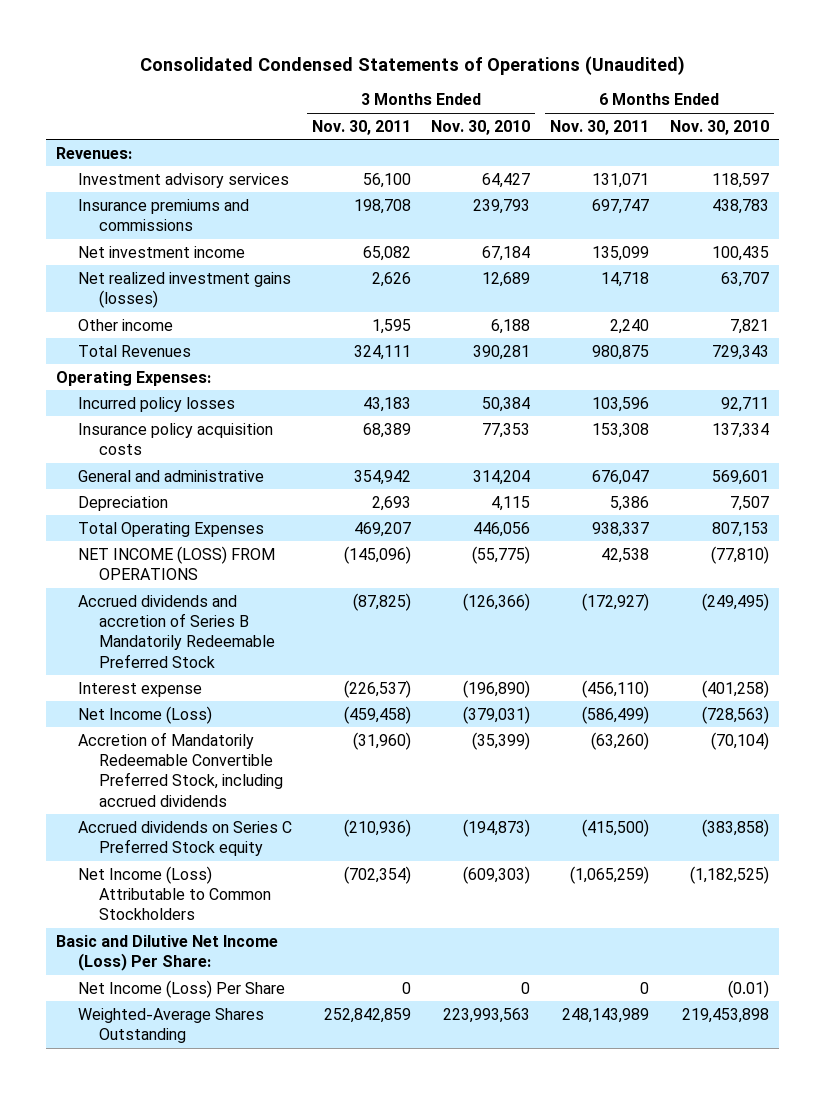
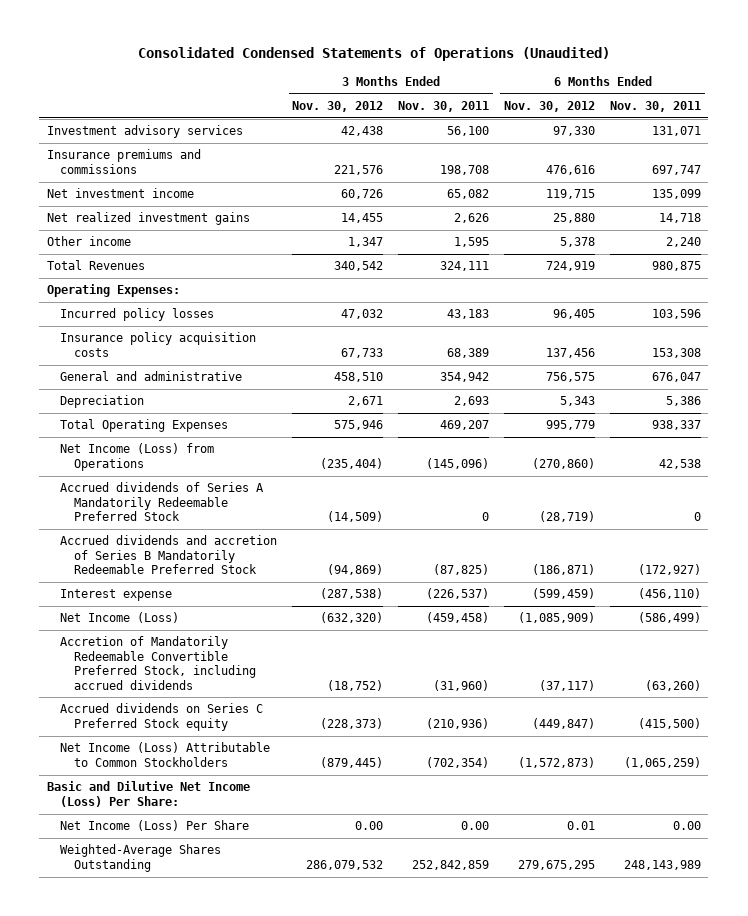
[431,119,531,135] Nov. 30, 2010 -> none
[669,119,769,135] Nov. 30, 2010 -> none
none -> [292,101,384,113] Nov. 30, 2012
none -> [504,101,596,113] Nov. 30, 2012
[56,146,133,159] Revenues: -> none
[77,271,291,309] Net realized investment gains (losses) -> [46,212,250,226] Net realized investment gains
[77,545,275,581] NET INCOME (LOSS) FROM OPERATIONS -> [60,443,215,471] Net Income (Loss) from Operations
none -> [60,482,265,522] Accrued dividends of Series A Mandatorily Redeemable Preferred Stock
[401,981,411,994] 0 -> [461,821,490,831] 0.00
[640,981,650,994] 0 -> [673,821,702,831] 0.00

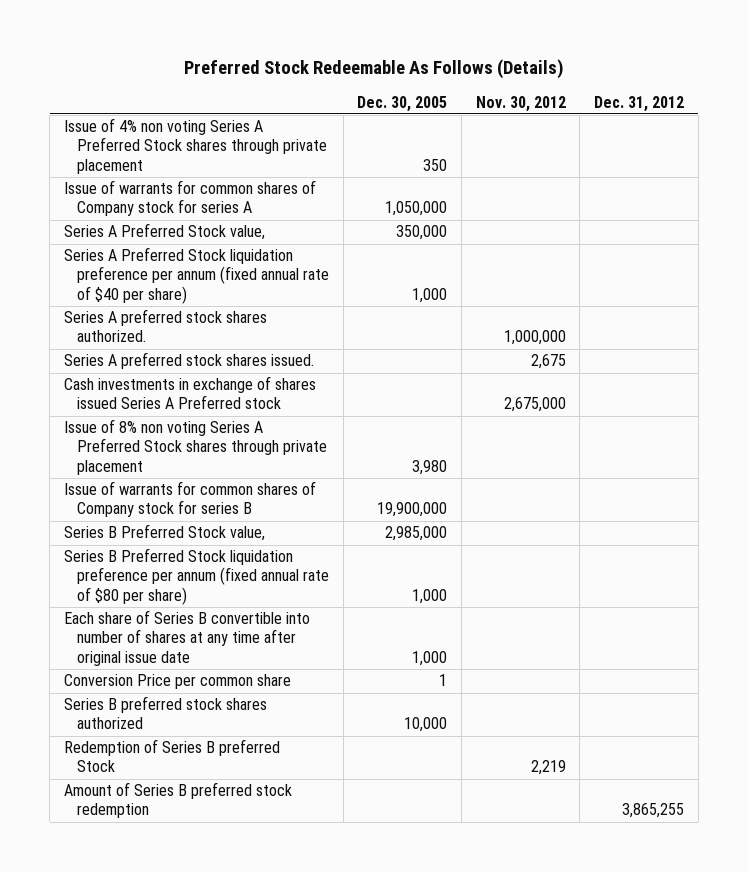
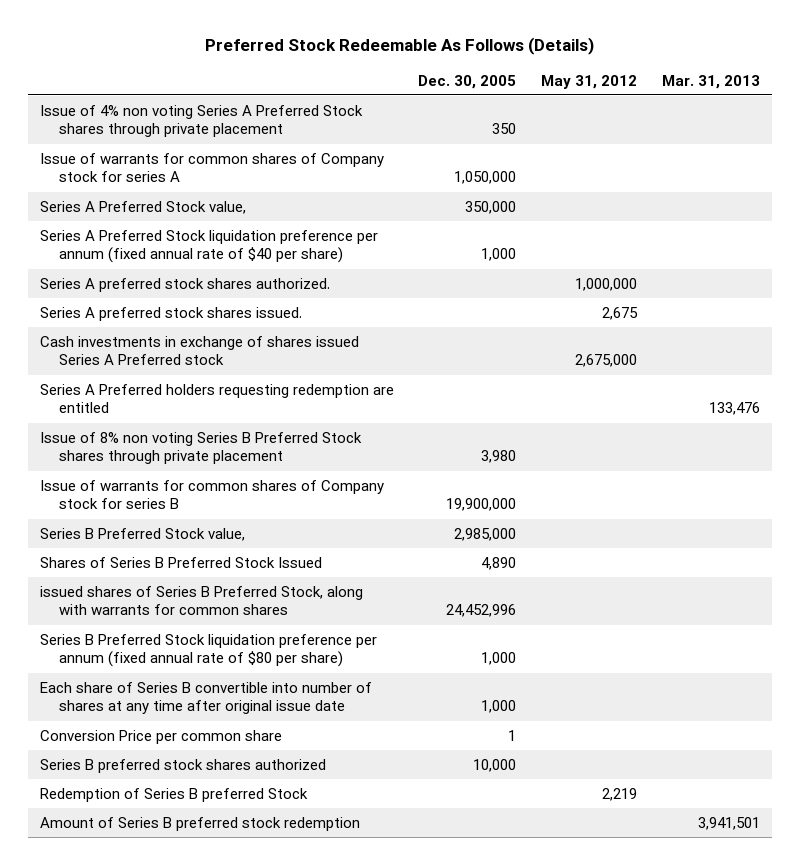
[475,95,566,112] Nov. 30, 2012 -> none
[593,95,684,112] Dec. 31, 2012 -> none
none -> [541,74,638,89] May 31, 2012
none -> [661,74,760,89] Mar. 31, 2013
none -> [39,384,394,414] Series A Preferred holders requesting redemption are entitled
[63,419,328,475] Issue of 8% non voting Series A Preferred Stock shares through private placement -> [39,432,362,465] Issue of 8% non voting Series B Preferred Stock shares through private placement
none -> [39,557,322,569] Shares of Series B Preferred Stock Issued
none -> [39,586,363,616] issued shares of Series B Preferred Stock, along with warrants for common shares

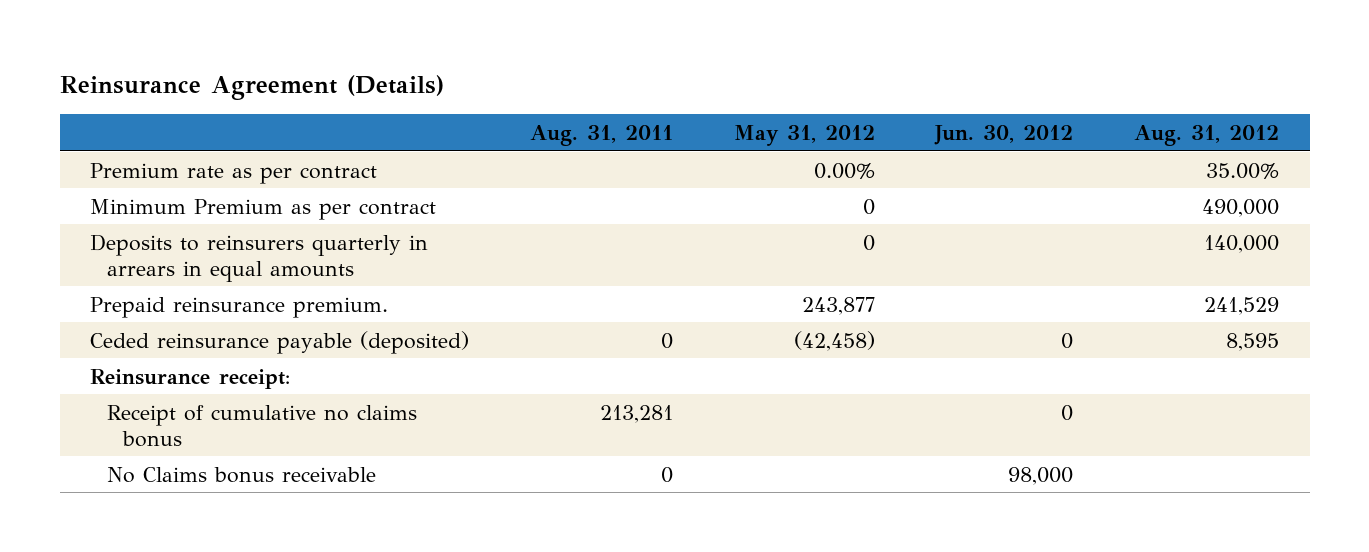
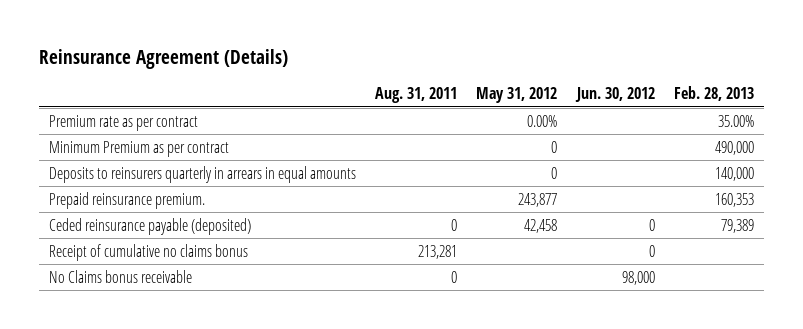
[1134,124,1280,146] Aug. 31, 2012 -> none
none -> [673,86,754,102] Feb. 28, 2013
[90,368,291,389] Reinsurance receipt: -> none
[793,330,875,351] (42,458) -> [524,218,558,233] 42,458

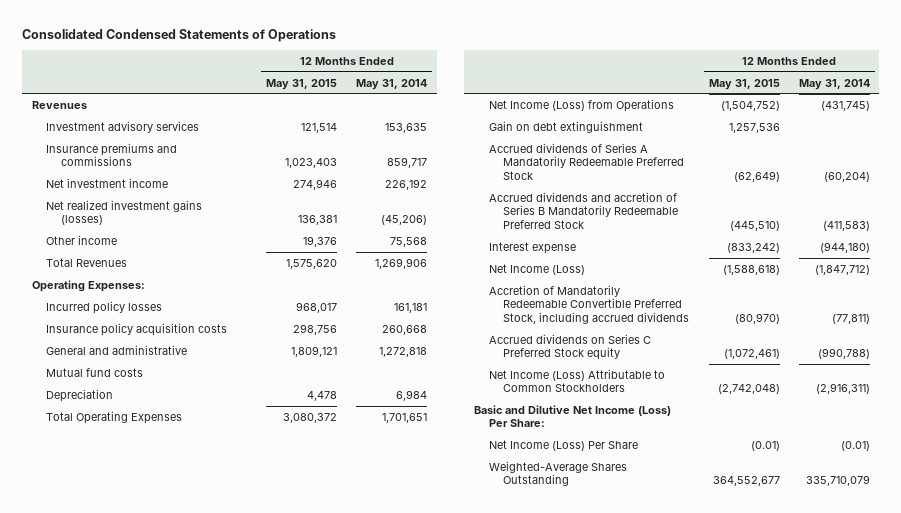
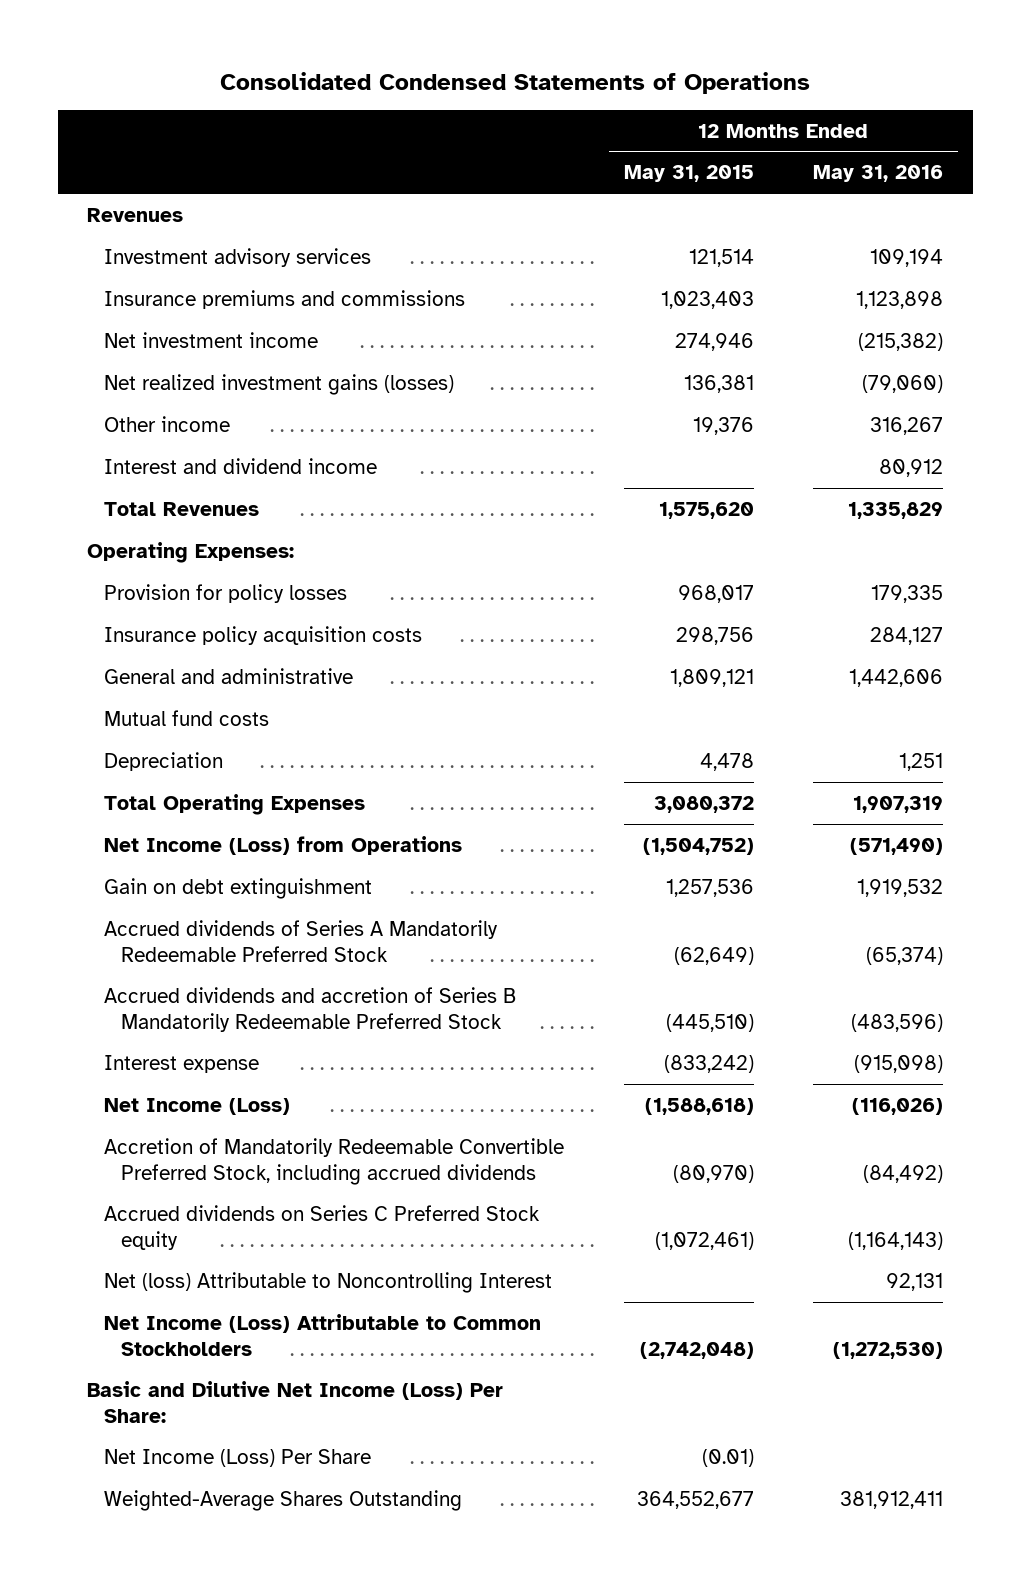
[356,78,428,90] May 31, 2014 -> none
none -> [812,165,943,183] May 31, 2016
none -> [104,457,378,474] Interest and dividend income
[46,300,163,314] Incurred policy losses -> [104,583,348,603] Provision for policy losses
none -> [104,1271,553,1293] Net (loss) Attributable to Noncontrolling Interest

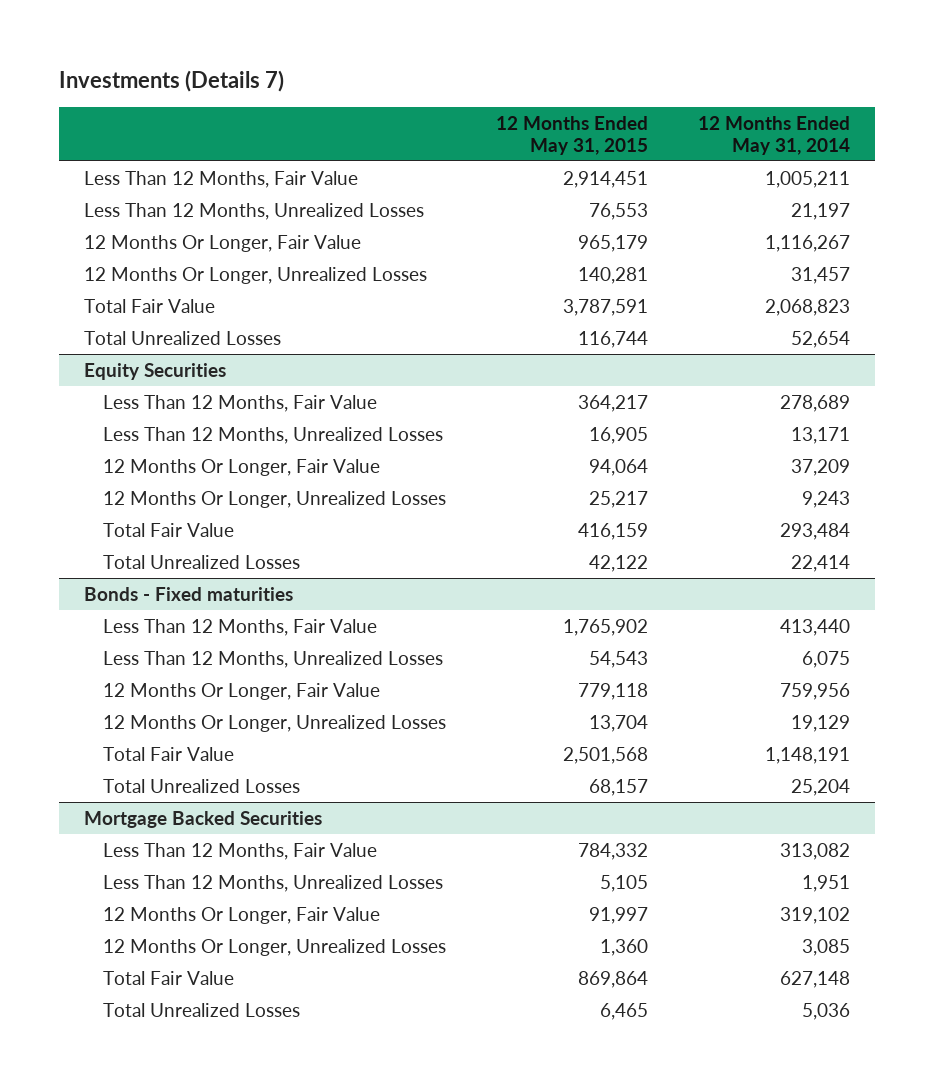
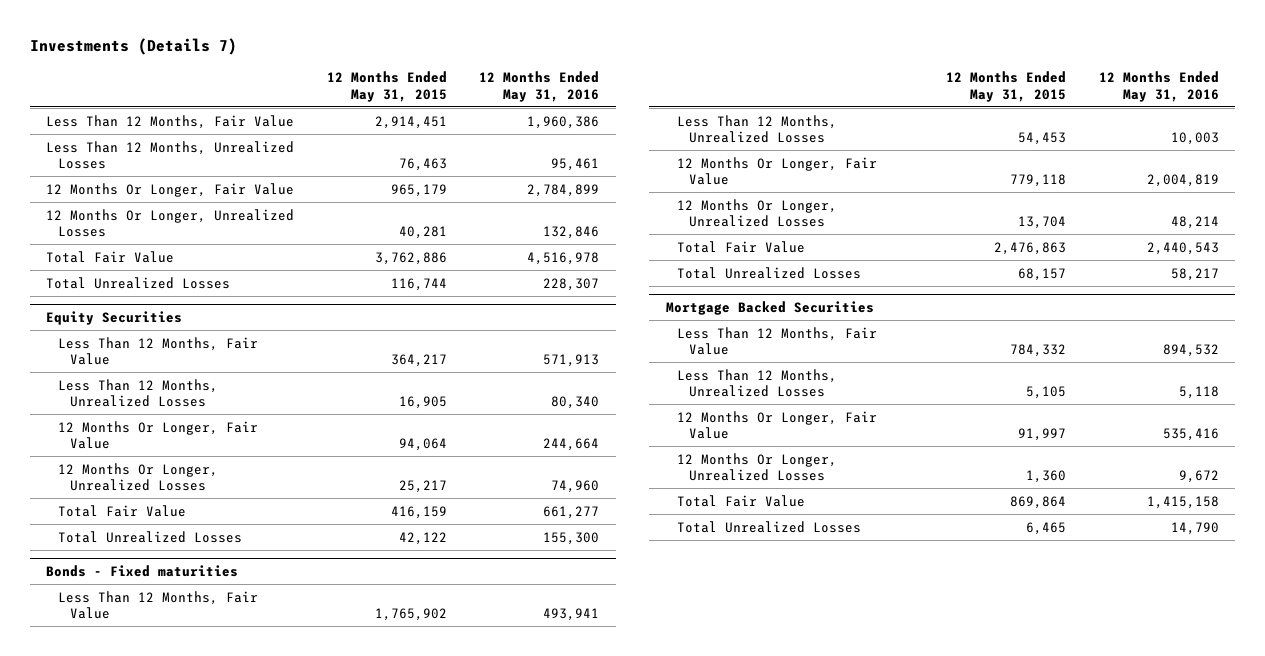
[697,115,850,155] 12 Months Ended May 31, 2014 -> none
none -> [479,70,600,102] 12 Months Ended May 31, 2016
[588,202,648,220] 76,553 -> [398,158,447,172] 76,463
[577,266,648,284] 140,281 -> [398,226,447,240] 40,281
[562,298,648,316] 3,787,591 -> [374,251,447,265] 3,762,886
[588,650,648,668] 54,543 -> [1018,132,1067,146] 54,453
[562,746,648,764] 2,501,568 -> [994,241,1067,255] 2,476,863

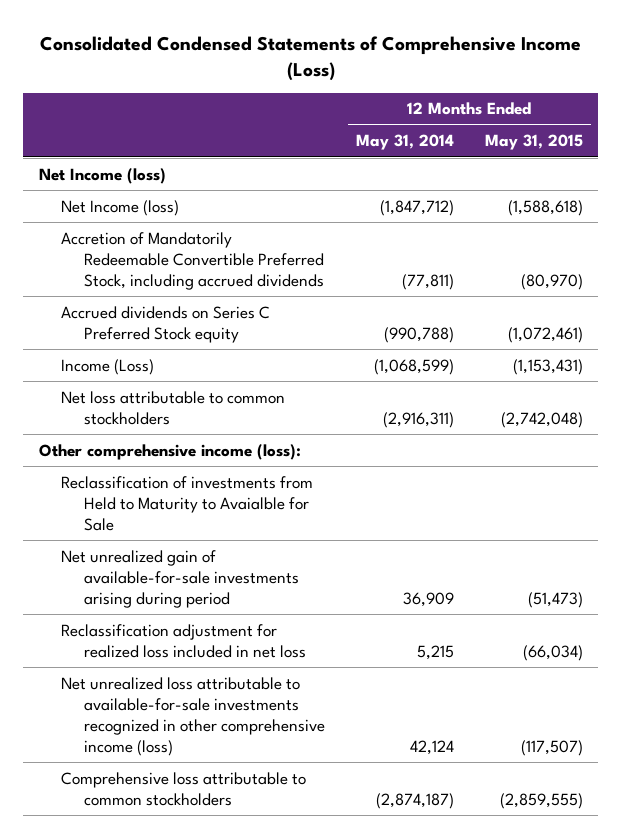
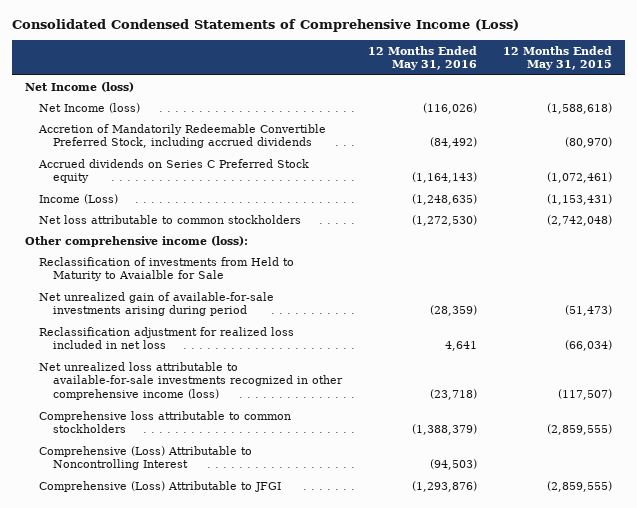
[355,134,454,151] May 31, 2014 -> none
none -> [368,45,478,71] 12 Months Ended May 31, 2016
none -> [39,445,253,471] Comprehensive (Loss) Attributable to Noncontrolling Interest
none -> [39,480,282,492] Comprehensive (Loss) Attributable to JFGI

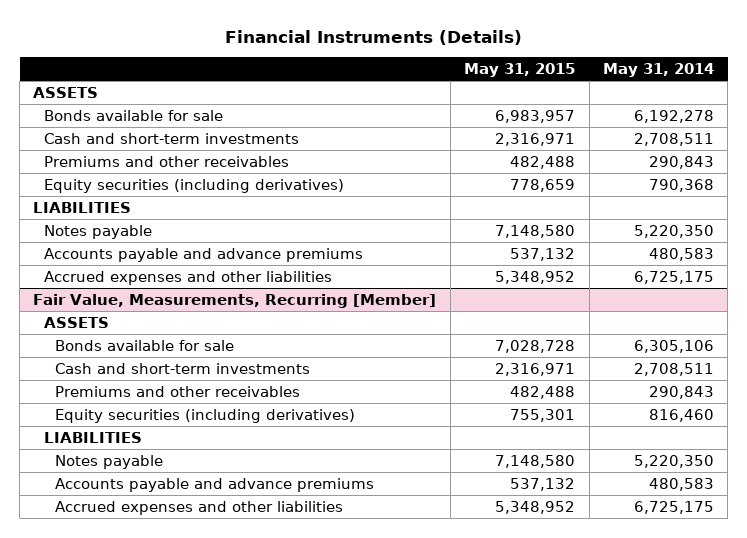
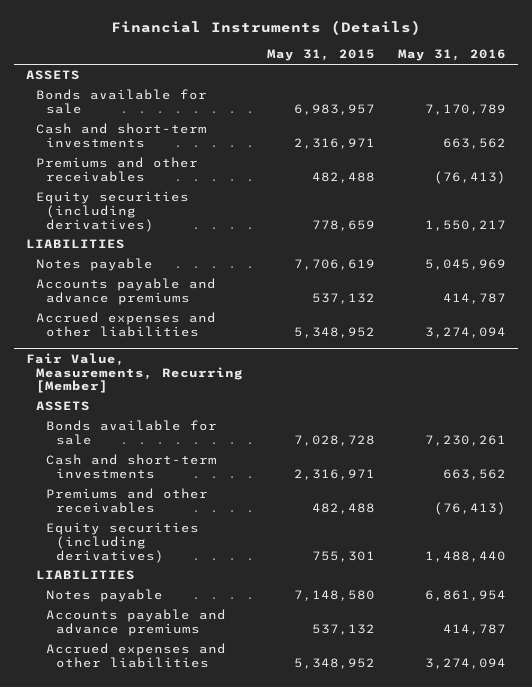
[602,63,714,78] May 31, 2014 -> none
none -> [398,49,507,62] May 31, 2016
[495,224,576,238] 7,148,580 -> [293,259,375,271] 7,706,619

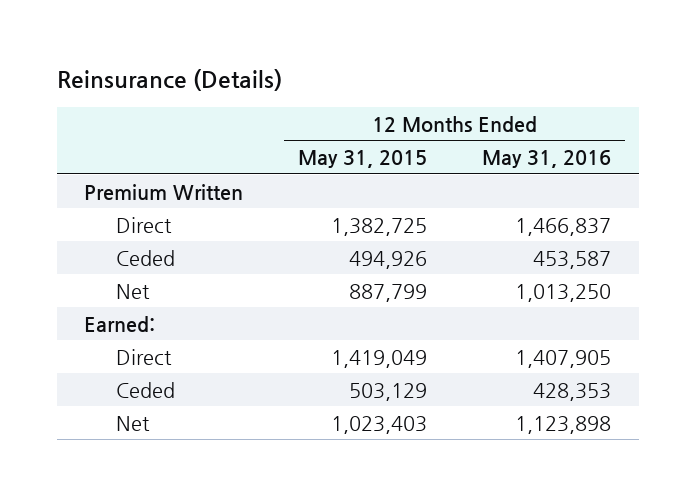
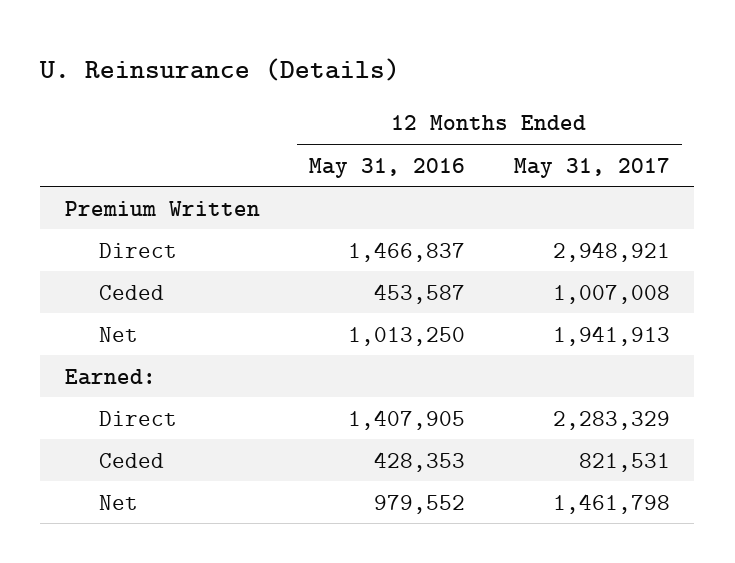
[56,69,282,92] Reinsurance (Details) -> [39,57,401,81] U. Reinsurance (Details)
[298,150,428,169] May 31, 2015 -> none
none -> [513,157,670,178] May 31, 2017
[515,415,612,434] 1,123,898 -> [373,494,465,514] 979,552

